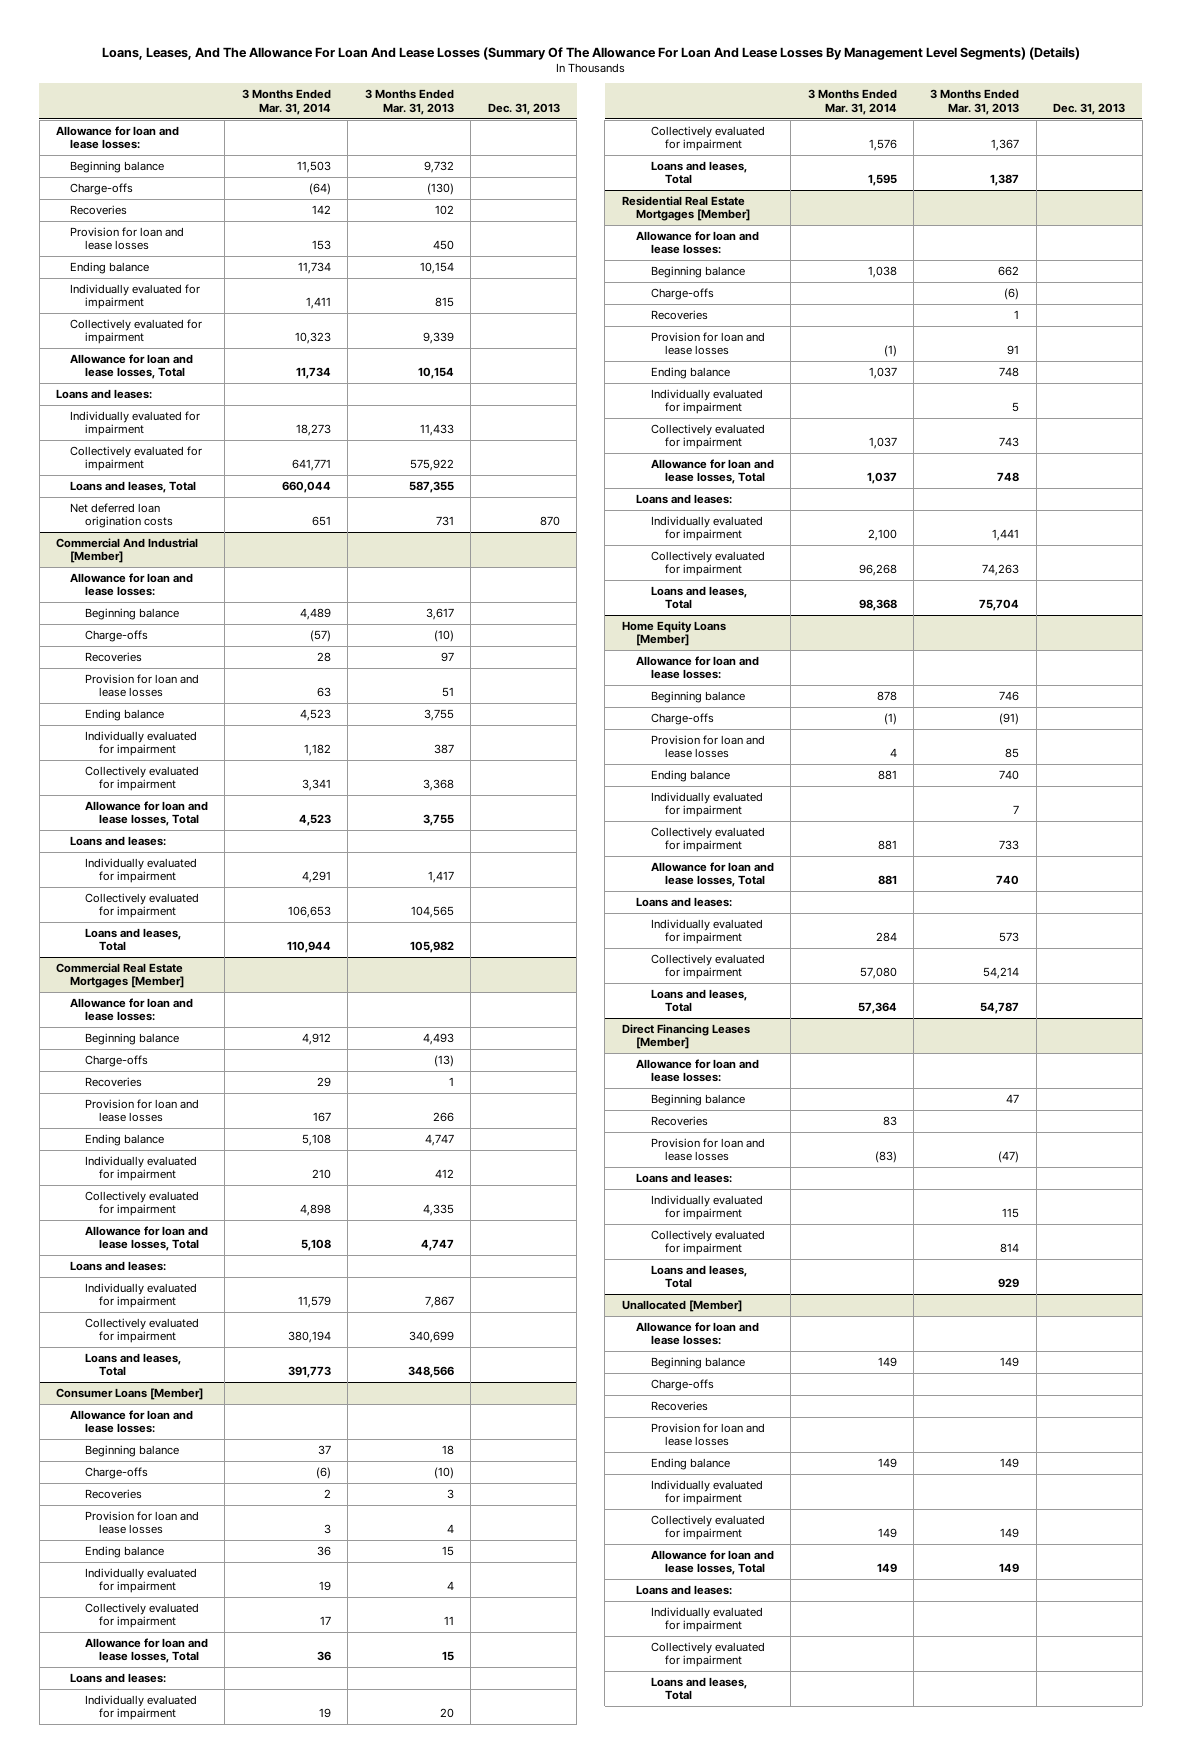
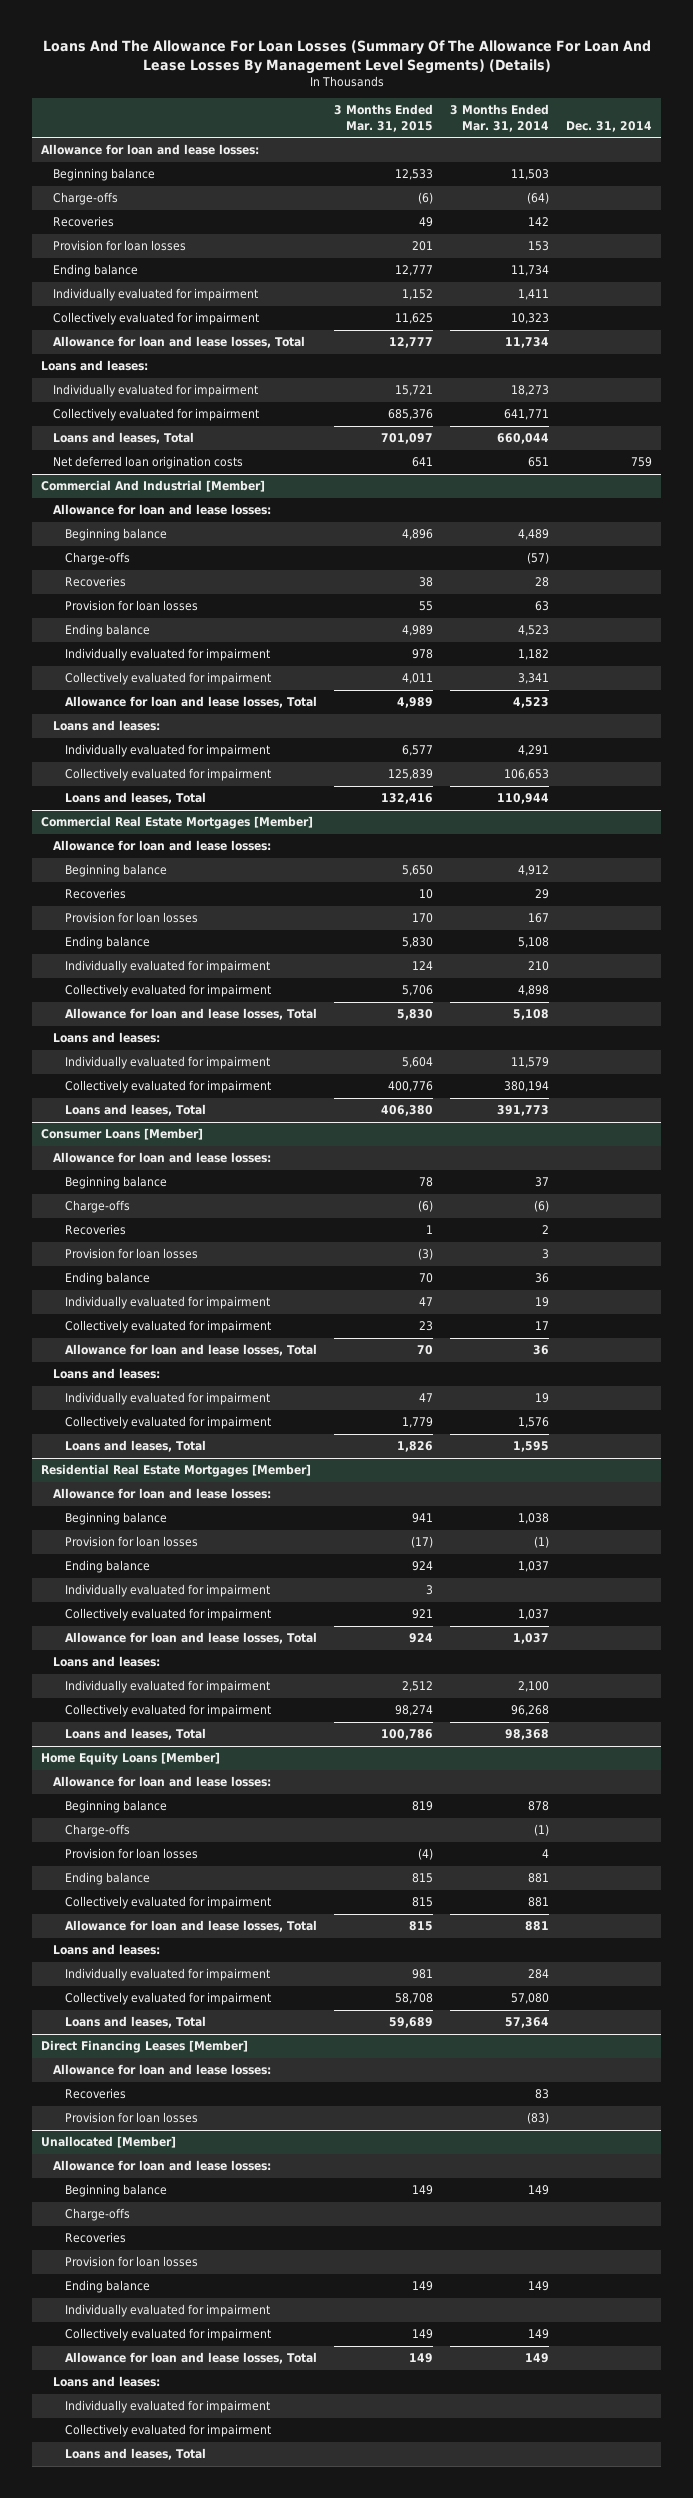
[101,46,1080,60] Loans, Leases, And The Allowance For Loan And Lease Losses (Summary Of The Allowance For Loan And Lease Losses By Management Level Segments) (Details) -> [42,39,651,74] Loans And The Allowance For Loan Losses (Summary Of The Allowance For Loan And Lease Losses By Management Level Segments) (Details)
[364,89,454,115] 3 Months Ended Mar. 31, 2013 -> none
[487,102,560,115] Dec. 31, 2013 -> none
none -> [333,104,433,132] 3 Months Ended Mar. 31, 2015
none -> [566,120,653,132] Dec. 31, 2014
[70,226,185,251] Provision for loan and lease losses -> [52,240,186,252] Provision for loan losses
[84,673,199,698] Provision for loan and lease losses -> [64,600,198,612] Provision for loan losses
[84,1054,148,1067] Charge-offs -> none
[84,1098,199,1123] Provision for loan and lease losses -> [64,912,198,924] Provision for loan losses
[84,1510,199,1535] Provision for loan and lease losses -> [64,1248,198,1260] Provision for loan losses
[650,287,714,300] Charge-offs -> none
[650,309,708,320] Recoveries -> none
[650,331,765,356] Provision for loan and lease losses -> [64,1536,198,1548] Provision for loan losses
[650,734,765,759] Provision for loan and lease losses -> [64,1848,198,1860] Provision for loan losses
[650,791,763,818] Individually evaluated for impairment -> none
[650,1093,745,1106] Beginning balance -> none
[636,1172,733,1183] Loans and leases: -> none
[650,1194,763,1221] Individually evaluated for impairment -> none
[650,1229,765,1256] Collectively evaluated for impairment -> none
[650,1264,747,1289] Loans and leases, Total -> none
[650,1137,765,1162] Provision for loan and lease losses -> [64,2112,198,2124] Provision for loan losses
[650,1422,765,1447] Provision for loan and lease losses -> [64,2256,198,2268] Provision for loan losses

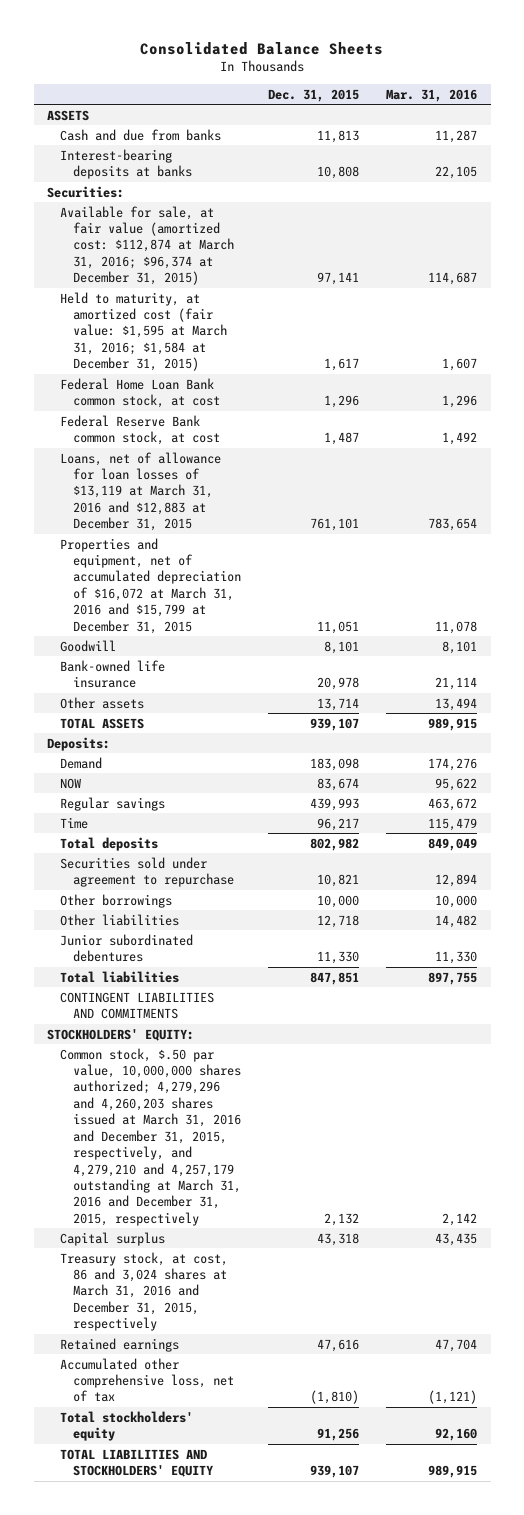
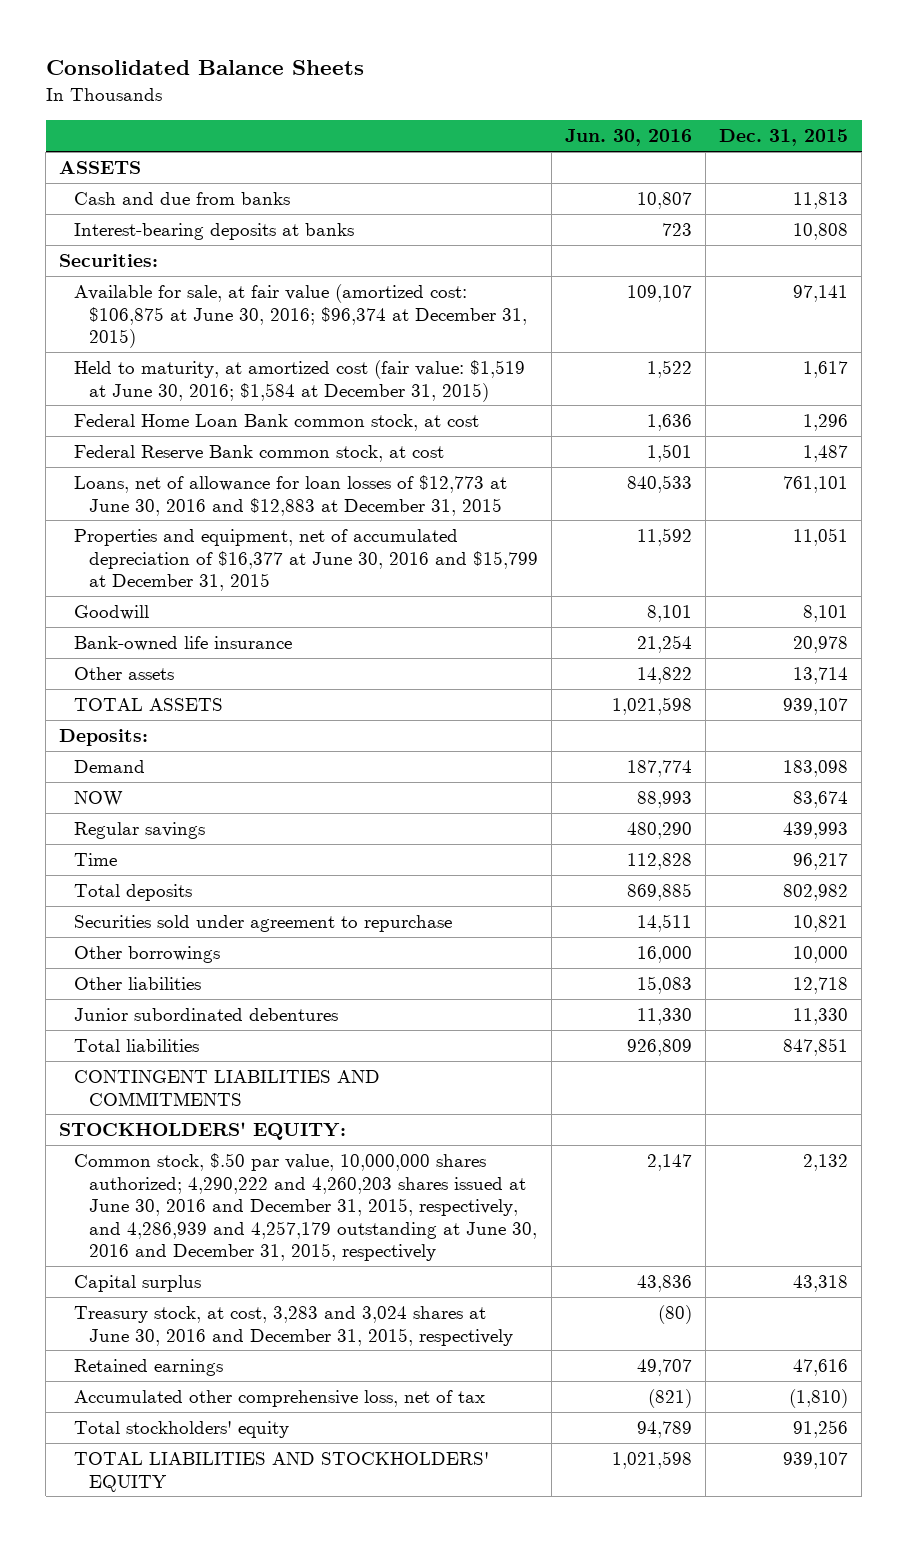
[386,88,478,102] Mar. 31, 2016 -> none
none -> [565,129,693,147] Jun. 30, 2016
[59,205,234,286] Available for sale, at fair value (amortized cost: $112,874 at March 31, 2016; $96,374 at December 31, 2015) -> [74,284,528,349] Available for sale, at fair value (amortized cost: $106,875 at June 30, 2016; $96,374 at December 31, 2015)
[59,291,227,372] Held to maturity, at amortized cost (fair value: $1,595 at March 31, 2016; $1,584 at December 31, 2015) -> [74,360,526,402] Held to maturity, at amortized cost (fair value: $1,519 at June 30, 2016; $1,584 at December 31, 2015)
[59,451,221,532] Loans, net of allowance for loan losses of $13,119 at March 31, 2016 and $12,883 at December 31, 2015 -> [74,475,508,516] Loans, net of allowance for loan losses of $12,773 at June 30, 2016 and $12,883 at December 31, 2015
[59,537,241,634] Properties and equipment, net of accumulated depreciation of $16,072 at March 31, 2016 and $15,799 at December 31, 2015 -> [74,529,539,592] Properties and equipment, net of accumulated depreciation of $16,377 at June 30, 2016 and $15,799 at December 31, 2015
[59,1047,241,1226] Common stock, $.50 par value, 10,000,000 shares authorized; 4,279,296 and 4,260,203 shares issued at March 31, 2016 and December 31, 2015, respectively, and 4,279,210 and 4,257,179 outstanding at March 31, 2016 and December 31, 2015, respectively -> [74,1153,538,1262] Common stock, $.50 par value, 10,000,000 shares authorized; 4,290,222 and 4,260,203 shares issued at June 30, 2016 and December 31, 2015, respectively, and 4,286,939 and 4,257,179 outstanding at June 30, 2016 and December 31, 2015, respectively
[59,1251,228,1332] Treasury stock, at cost, 86 and 3,024 shares at March 31, 2016 and December 31, 2015, respectively -> [74,1306,514,1346] Treasury stock, at cost, 3,283 and 3,024 shares at June 30, 2016 and December 31, 2015, respectively

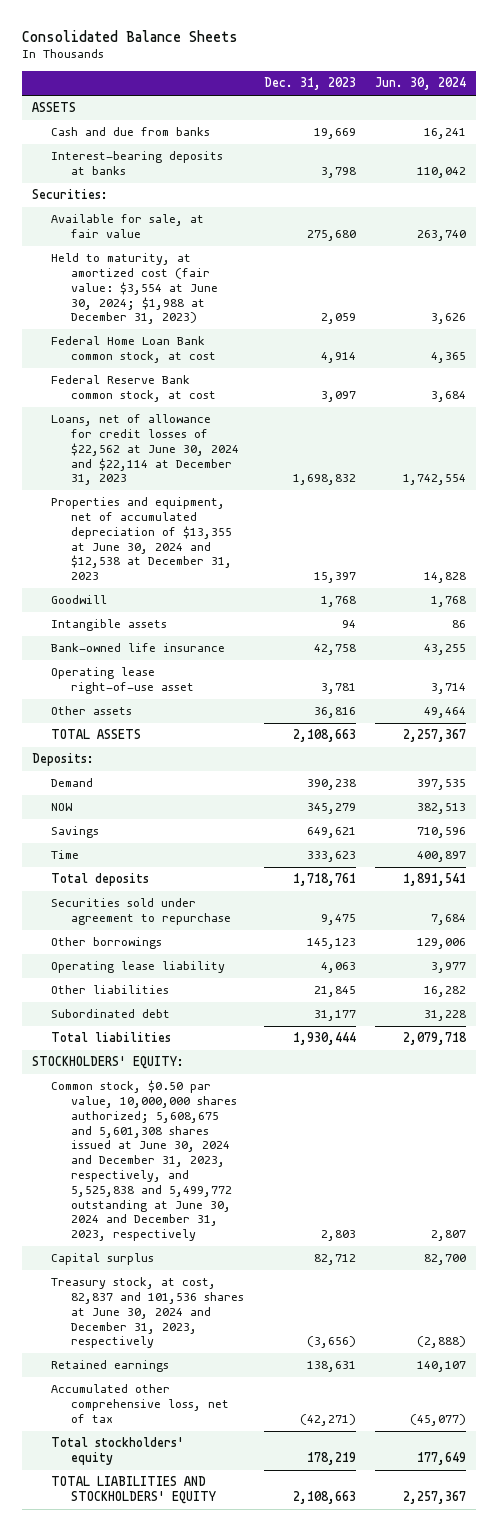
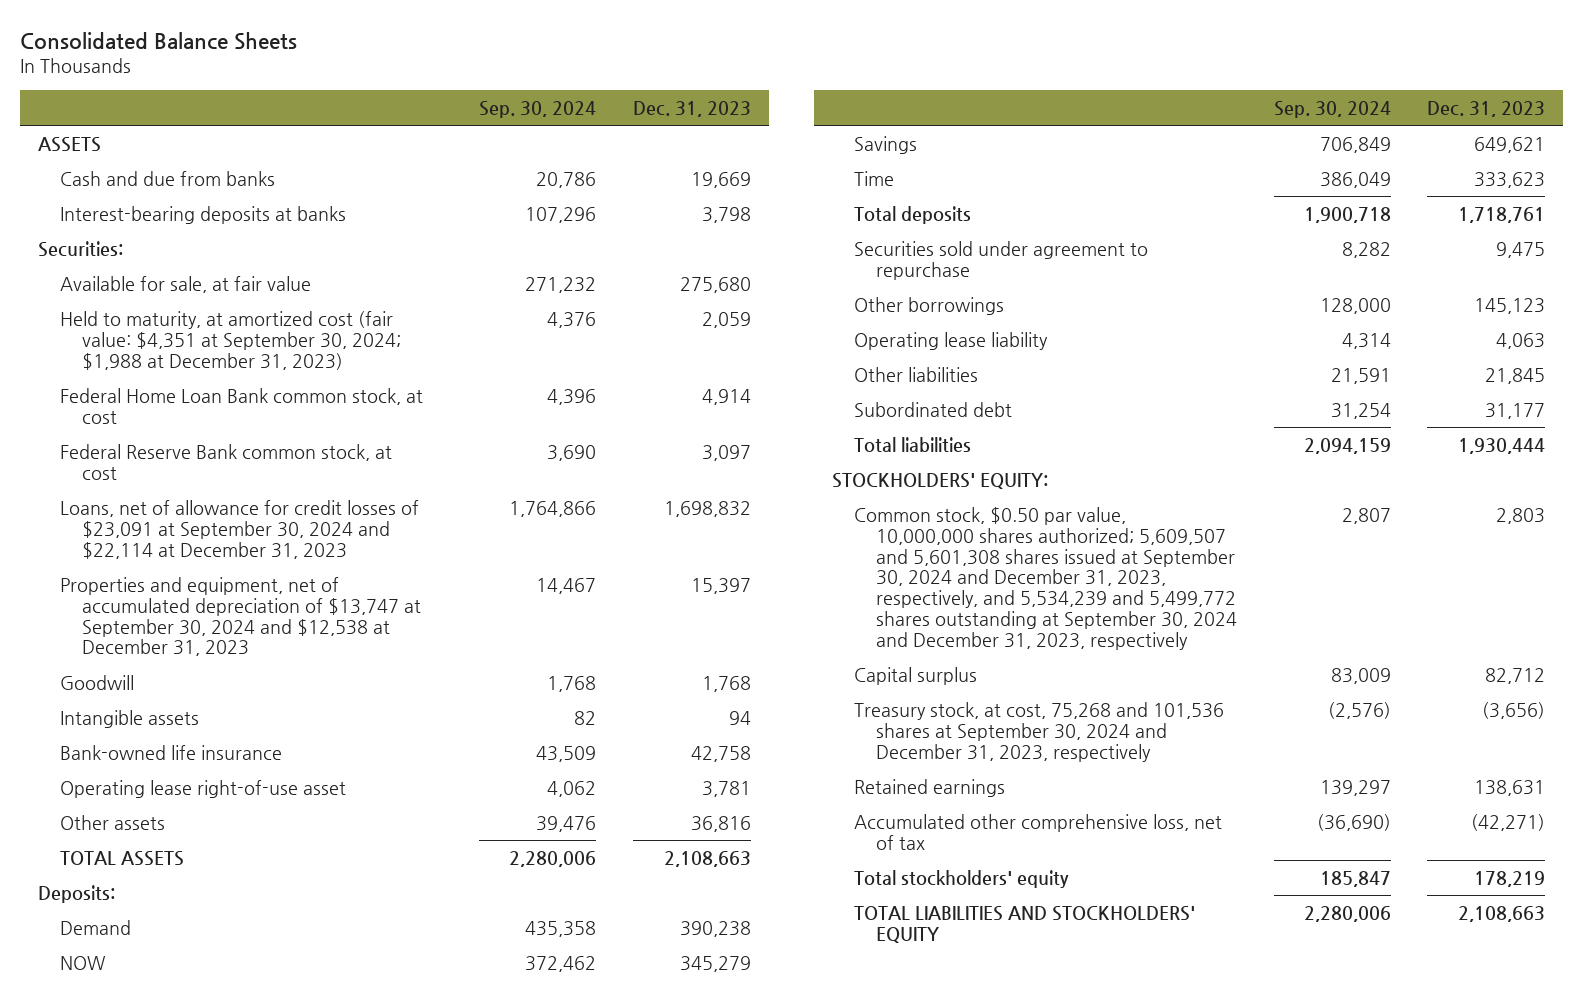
[375,77,467,91] Jun. 30, 2024 -> none
none -> [479,100,597,118] Sep. 30, 2024
[51,253,218,325] Held to maturity, at amortized cost (fair value: $3,554 at June 30, 2024; $1,988 at December 31, 2023) -> [59,310,401,370] Held to maturity, at amortized cost (fair value: $4,351 at September 30, 2024; $1,988 at December 31, 2023)
[51,414,239,486] Loans, net of allowance for credit losses of $22,562 at June 30, 2024 and $22,114 at December 31, 2023 -> [59,499,419,559] Loans, net of allowance for credit losses of $23,091 at September 30, 2024 and $22,114 at December 31, 2023
[51,497,232,581] Properties and equipment, net of accumulated depreciation of $13,355 at June 30, 2024 and $12,538 at December 31, 2023 -> [59,576,421,657] Properties and equipment, net of accumulated depreciation of $13,747 at September 30, 2024 and $12,538 at December 31, 2023
[51,1080,237,1242] Common stock, $0.50 par value, 10,000,000 shares authorized; 5,608,675 and 5,601,308 shares issued at June 30, 2024 and December 31, 2023, respectively, and 5,525,838 and 5,499,772 outstanding at June 30, 2024 and December 31, 2023, respectively -> [854,506,1238,650] Common stock, $0.50 par value, 10,000,000 shares authorized; 5,609,507 and 5,601,308 shares issued at September 30, 2024 and December 31, 2023, respectively, and 5,534,239 and 5,499,772 shares outstanding at September 30, 2024 and December 31, 2023, respectively
[51,1277,244,1349] Treasury stock, at cost, 82,837 and 101,536 shares at June 30, 2024 and December 31, 2023, respectively -> [854,701,1225,762] Treasury stock, at cost, 75,268 and 101,536 shares at September 30, 2024 and December 31, 2023, respectively

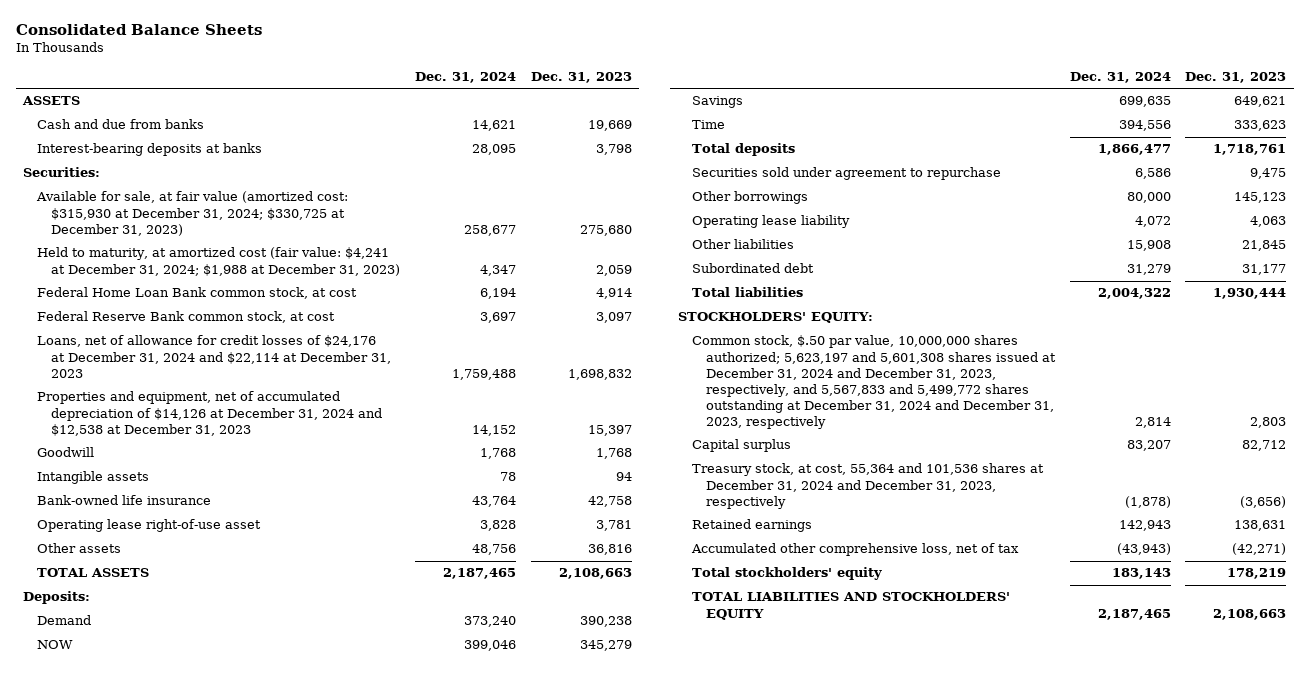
[479,100,597,118] Sep. 30, 2024 -> none
none -> [414,72,516,84] Dec. 31, 2024
[59,275,311,293] Available for sale, at fair value -> [36,191,349,236] Available for sale, at fair value (amortized cost: $315,930 at December 31, 2024; $330,725 at December 31, 2023)
[59,310,401,370] Held to maturity, at amortized cost (fair value: $4,351 at September 30, 2024; $1,988 at December 31, 2023) -> [37,247,401,276] Held to maturity, at amortized cost (fair value: $4,241 at December 31, 2024; $1,988 at December 31, 2023)
[59,499,419,559] Loans, net of allowance for credit losses of $23,091 at September 30, 2024 and $22,114 at December 31, 2023 -> [37,335,392,378] Loans, net of allowance for credit losses of $24,176 at December 31, 2024 and $22,114 at December 31, 2023
[59,576,421,657] Properties and equipment, net of accumulated depreciation of $13,747 at September 30, 2024 and $12,538 at December 31, 2023 -> [37,391,383,436] Properties and equipment, net of accumulated depreciation of $14,126 at December 31, 2024 and $12,538 at December 31, 2023
[854,506,1238,650] Common stock, $0.50 par value, 10,000,000 shares authorized; 5,609,507 and 5,601,308 shares issued at September 30, 2024 and December 31, 2023, respectively, and 5,534,239 and 5,499,772 shares outstanding at September 30, 2024 and December 31, 2023, respectively -> [691,335,1057,430] Common stock, $.50 par value, 10,000,000 shares authorized; 5,623,197 and 5,601,308 shares issued at December 31, 2024 and December 31, 2023, respectively, and 5,567,833 and 5,499,772 shares outstanding at December 31, 2024 and December 31, 2023, respectively
[854,701,1225,762] Treasury stock, at cost, 75,268 and 101,536 shares at September 30, 2024 and December 31, 2023, respectively -> [691,463,1044,509] Treasury stock, at cost, 55,364 and 101,536 shares at December 31, 2024 and December 31, 2023, respectively

